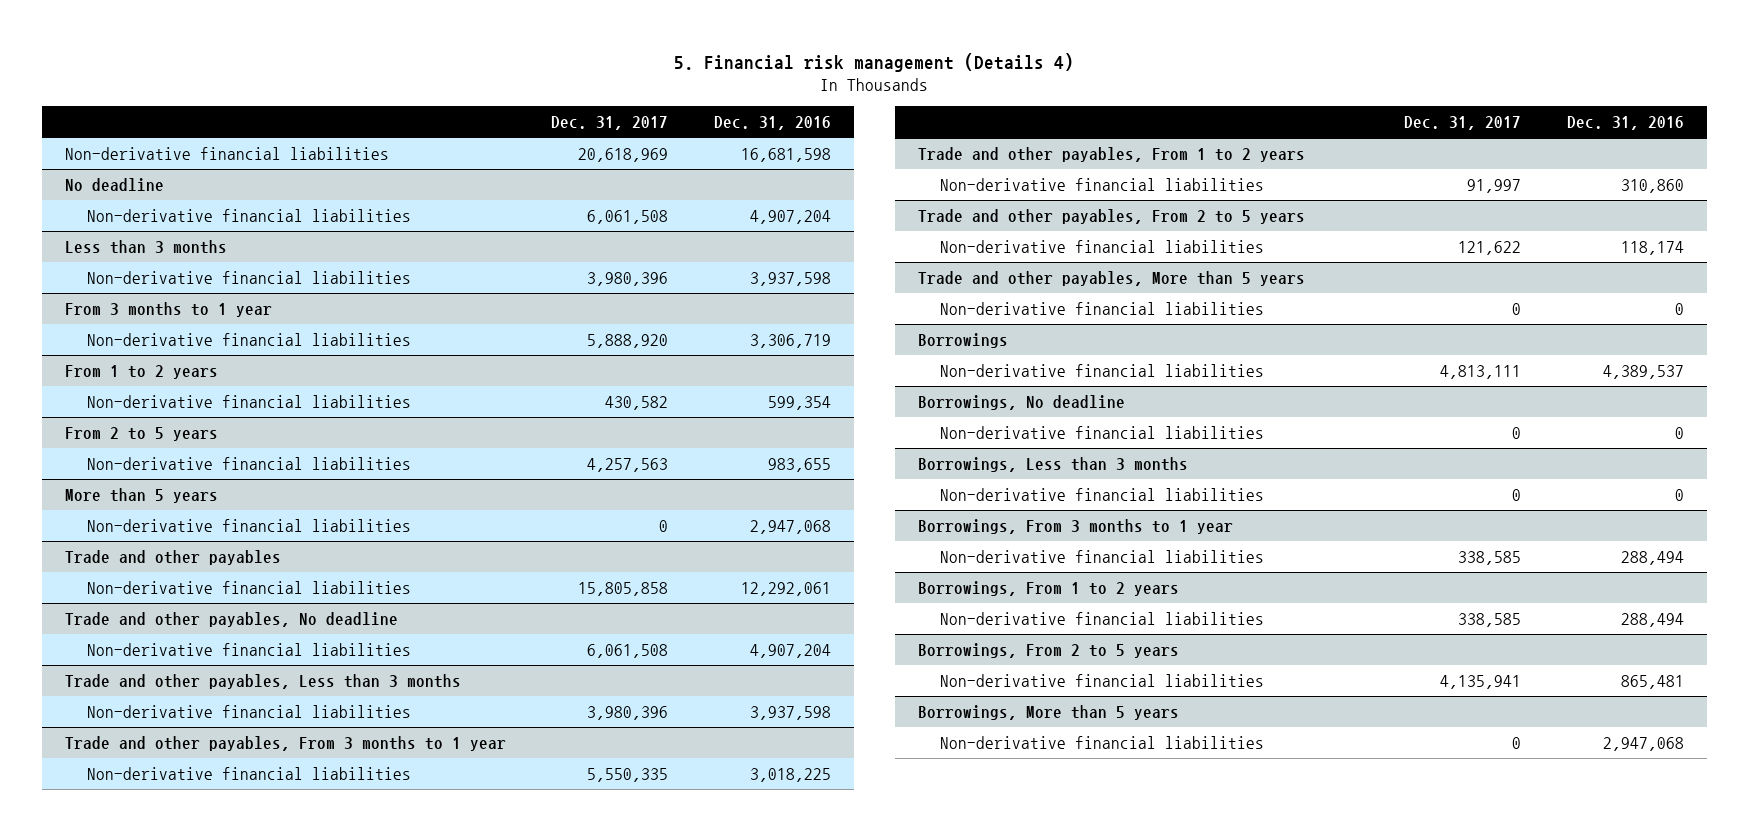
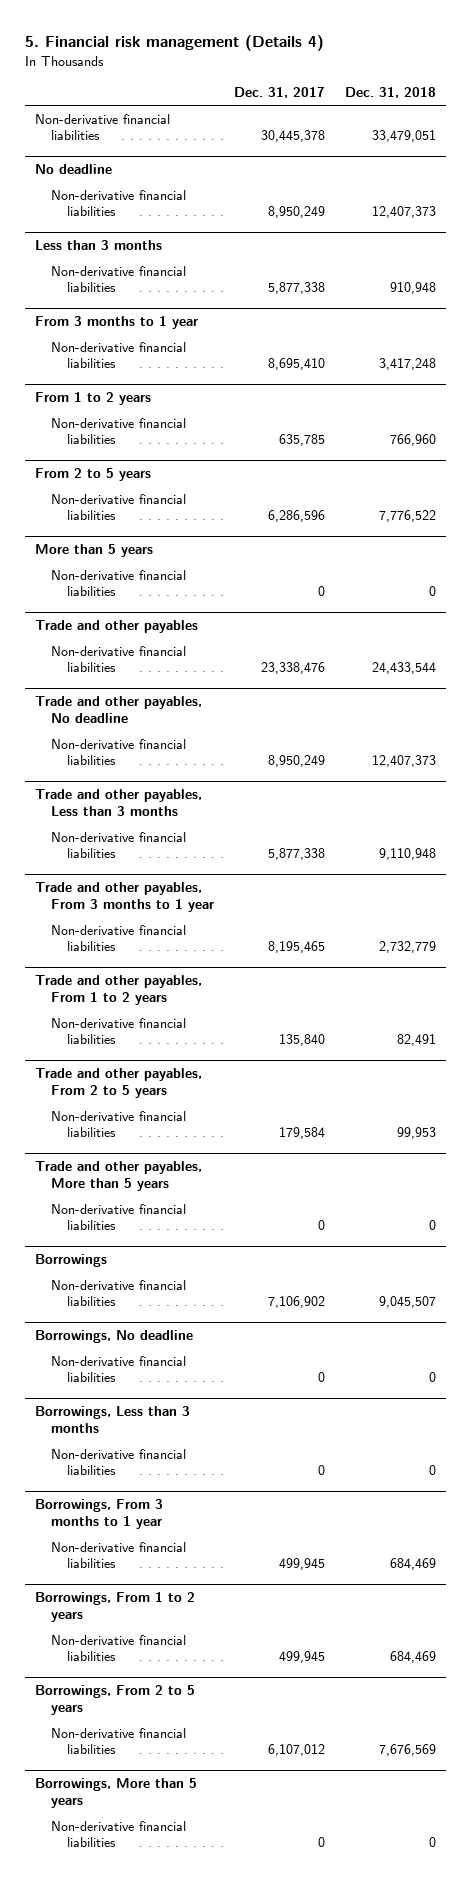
[713,116,831,131] Dec. 31, 2016 -> none
none -> [344,87,436,99] Dec. 31, 2018
[578,147,669,162] 20,618,969 -> [260,130,325,143] 30,445,378
[587,209,669,224] 6,061,508 -> [267,206,325,219] 8,950,249
[587,271,669,286] 3,980,396 -> [267,282,325,295] 5,877,338
[587,333,669,348] 5,888,920 -> [267,358,325,371] 8,695,410
[605,395,669,410] 430,582 -> [278,434,325,447] 635,785
[587,457,669,472] 4,257,563 -> [267,510,325,523] 6,286,596
[578,581,669,596] 15,805,858 -> [260,662,325,675] 23,338,476
[587,643,669,658] 6,061,508 -> [267,755,325,768] 8,950,249
[587,705,669,720] 3,980,396 -> [267,848,325,861] 5,877,338
[587,767,669,782] 5,550,335 -> [267,941,325,954] 8,195,465
[1467,178,1522,193] 91,997 -> [278,1034,325,1047] 135,840
[1458,240,1522,255] 121,622 -> [278,1127,325,1140] 179,584
[1440,364,1522,379] 4,813,111 -> [267,1296,325,1309] 7,106,902
[1458,550,1522,565] 338,585 -> [278,1558,325,1571] 499,945
[1458,612,1522,627] 338,585 -> [278,1651,325,1664] 499,945
[1440,674,1522,689] 4,135,941 -> [267,1744,325,1757] 6,107,012

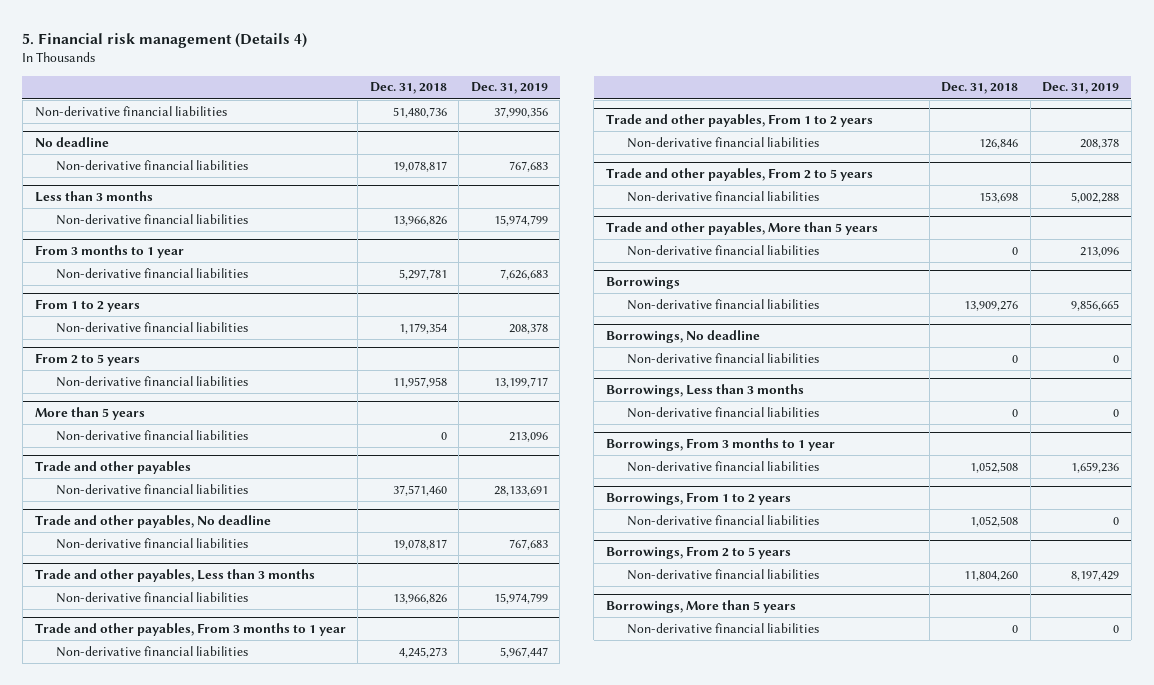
[233,87,325,99] Dec. 31, 2017 -> none
none -> [470,82,548,95] Dec. 31, 2019
[371,130,436,143] 33,479,051 -> [392,106,447,118] 51,480,736
[371,206,436,219] 12,407,373 -> [392,160,447,172] 19,078,817
[389,282,436,295] 910,948 -> [392,215,447,226] 13,966,826
[378,358,436,371] 3,417,248 -> [398,268,447,280] 5,297,781
[389,434,436,447] 766,960 -> [398,322,447,334] 1,179,354
[378,510,436,523] 7,776,522 -> [392,376,447,388] 11,957,958
[371,662,436,675] 24,433,544 -> [392,484,447,496] 37,571,460
[371,755,436,768] 12,407,373 -> [392,538,447,550] 19,078,817
[378,848,436,861] 9,110,948 -> [392,593,447,604] 13,966,826
[378,941,436,954] 2,732,779 -> [398,646,447,658] 4,245,273
[396,1034,436,1047] 82,491 -> [979,138,1019,149] 126,846
[396,1127,436,1140] 99,953 -> [979,191,1019,203] 153,698
[378,1296,436,1309] 9,045,507 -> [964,299,1019,311] 13,909,276
[389,1558,436,1571] 684,469 -> [970,461,1019,473] 1,052,508
[389,1651,436,1664] 684,469 -> [970,515,1019,527] 1,052,508
[378,1744,436,1757] 7,676,569 -> [964,570,1019,581] 11,804,260

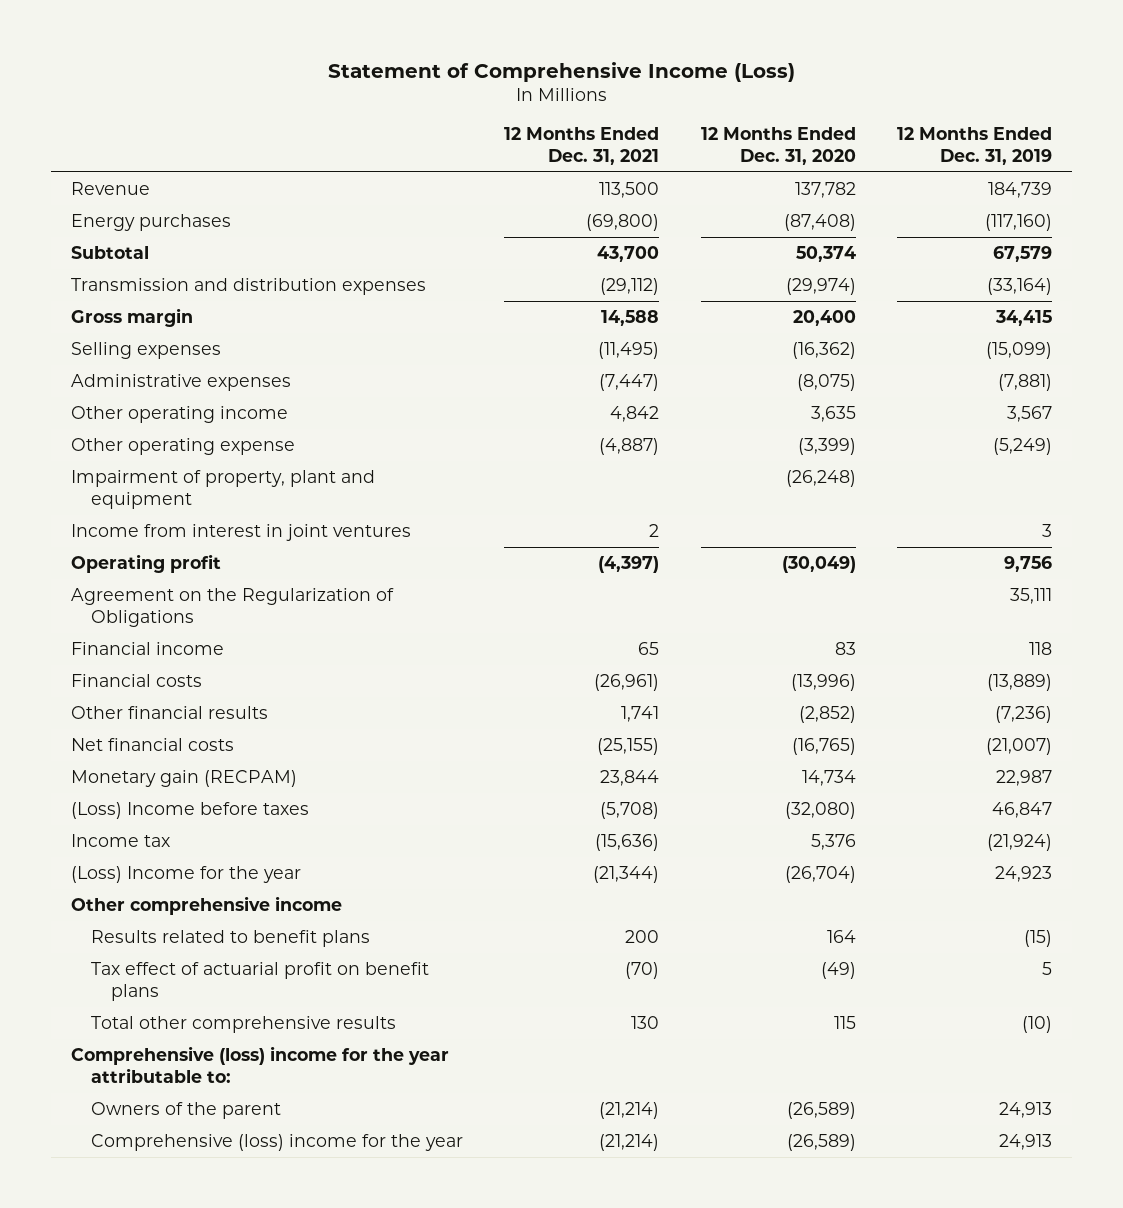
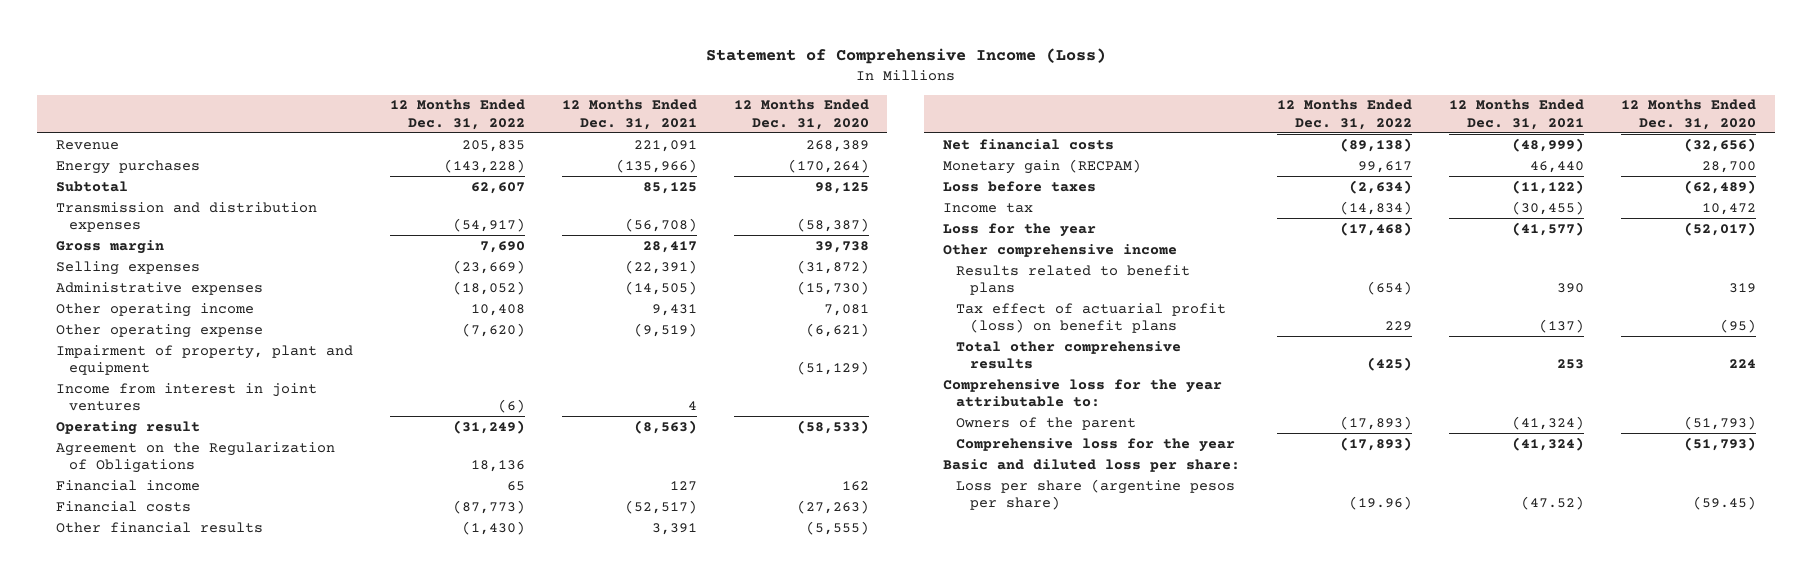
[896,127,1052,165] 12 Months Ended Dec. 31, 2019 -> none
none -> [389,99,525,130] 12 Months Ended Dec. 31, 2022
[599,182,660,199] 113,500 -> [633,139,697,152] 221,091
[794,182,856,199] 137,782 -> [805,139,869,152] 268,389
[586,214,660,232] (69,800) -> [615,158,697,173] (135,966)
[783,214,856,232] (87,408) -> [787,158,869,173] (170,264)
[597,246,660,263] 43,700 -> [642,181,697,194] 85,125
[795,246,856,263] 50,374 -> [814,181,869,194] 98,125
[600,278,660,296] (29,112) -> [624,217,697,232] (56,708)
[785,278,856,296] (29,974) -> [796,217,869,232] (58,387)
[601,310,660,327] 14,588 -> [642,240,697,253] 28,417
[792,310,856,327] 20,400 -> [814,240,869,253] 39,738
[598,342,660,360] (11,495) -> [624,259,697,274] (22,391)
[791,342,856,360] (16,362) -> [796,259,869,274] (31,872)
[599,374,660,392] (7,447) -> [624,280,697,295] (14,505)
[796,374,856,392] (8,075) -> [796,280,869,295] (15,730)
[610,406,660,423] 4,842 -> [651,303,697,316] 9,431
[810,406,856,423] 3,635 -> [823,303,869,316] 7,081
[599,438,660,456] (4,887) -> [633,322,697,337] (9,519)
[797,438,856,456] (3,399) -> [805,322,869,337] (6,621)
[785,470,856,488] (26,248) -> [796,360,869,375] (51,129)
[649,524,660,538] 2 -> [687,400,697,410] 4
[71,554,222,574] Operating profit -> [55,420,200,435] Operating result
[598,556,660,574] (4,397) -> [633,419,697,434] (8,563)
[781,556,856,574] (30,049) -> [796,419,869,434] (58,533)
[638,642,660,656] 65 -> [669,480,697,491] 127
[834,642,856,656] 83 -> [841,480,869,491] 162
[594,674,660,692] (26,961) -> [624,499,697,514] (52,517)
[790,674,856,692] (13,996) -> [796,499,869,514] (27,263)
[621,706,660,723] 1,741 -> [651,522,697,535] 3,391
[798,706,856,724] (2,852) -> [805,520,869,535] (5,555)
[597,738,660,756] (25,155) -> [1511,137,1584,152] (48,999)
[791,738,856,756] (16,765) -> [1684,137,1757,152] (32,656)
[600,770,660,787] 23,844 -> [1529,160,1584,173] 46,440
[801,770,856,787] 14,734 -> [1702,160,1757,173] 28,700
[71,802,310,820] (Loss) Income before taxes -> [942,180,1096,192] Loss before taxes
[600,802,660,820] (5,708) -> [1511,179,1584,194] (11,122)
[784,802,856,820] (32,080) -> [1684,179,1757,194] (62,489)
[595,834,660,852] (15,636) -> [1511,200,1584,215] (30,455)
[810,834,856,851] 5,376 -> [1702,202,1757,215] 10,472
[71,866,302,884] (Loss) Income for the year -> [942,222,1096,237] Loss for the year
[593,866,660,884] (21,344) -> [1511,221,1584,236] (41,577)
[784,866,856,884] (26,704) -> [1684,221,1757,236] (52,017)
[625,930,660,944] 200 -> [1556,282,1584,293] 390
[826,930,856,944] 164 -> [1729,282,1757,293] 319
[91,962,430,1001] Tax effect of actuarial profit on benefit plans -> [956,302,1227,333] Tax effect of actuarial profit (loss) on benefit plans
[625,962,660,980] (70) -> [1538,318,1584,333] (137)
[820,962,856,980] (49) -> [1720,318,1757,333] (95)
[631,1016,660,1030] 130 -> [1556,358,1584,369] 253
[833,1016,856,1030] 115 -> [1729,358,1757,368] 224
[71,1046,450,1083] Comprehensive (loss) income for the year attributable to: -> [942,378,1222,407] Comprehensive loss for the year attributable to:
[599,1102,660,1120] (21,214) -> [1511,415,1584,430] (41,324)
[786,1102,856,1120] (26,589) -> [1684,415,1757,430] (51,793)
[91,1134,464,1152] Comprehensive (loss) income for the year -> [956,437,1236,452] Comprehensive loss for the year
[599,1134,660,1152] (21,214) -> [1511,436,1584,451] (41,324)
[786,1134,856,1152] (26,589) -> [1684,436,1757,451] (51,793)
none -> [942,458,1240,472] Basic and diluted loss per share:
none -> [956,478,1236,510] Loss per share (argentine pesos per share)

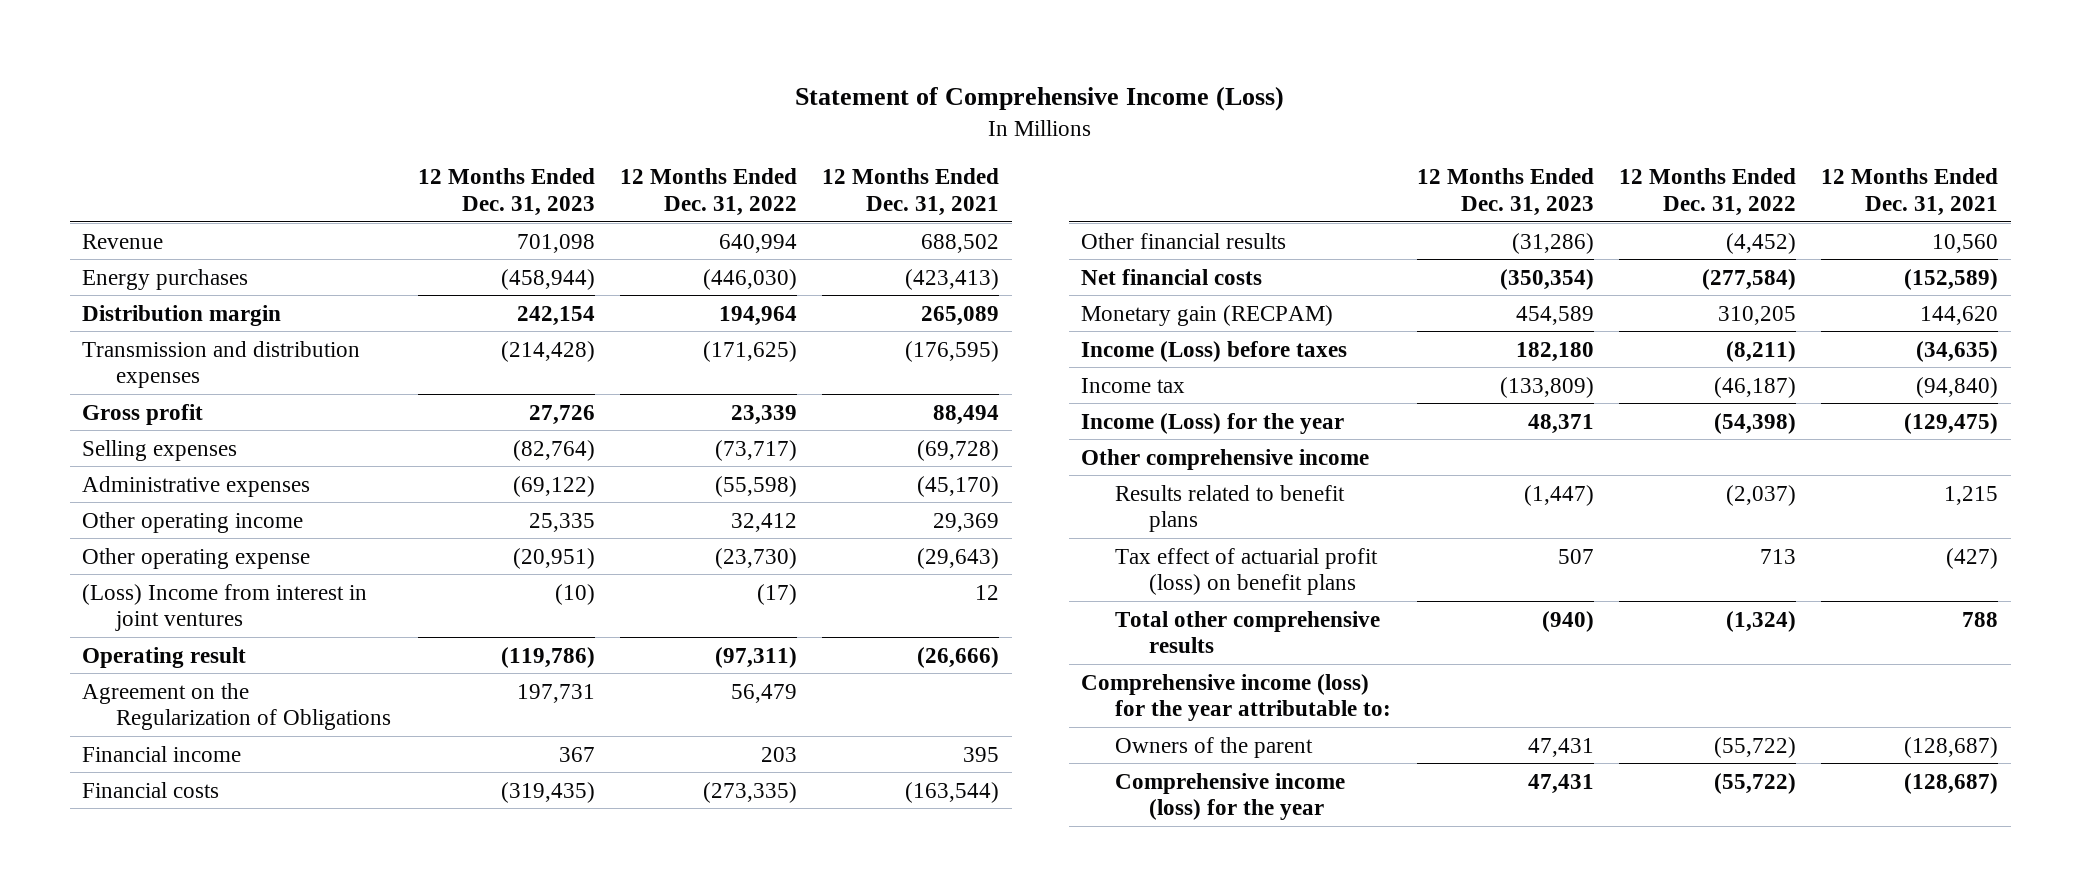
[733,99,869,130] 12 Months Ended Dec. 31, 2020 -> none
none -> [417,168,595,216] 12 Months Ended Dec. 31, 2023
[55,180,128,192] Subtotal -> none
[55,344,353,375] Impairment of property, plant and equipment -> none
[461,139,525,152] 205,835 -> [718,233,797,253] 640,994
[633,139,697,152] 221,091 -> [921,233,1000,253] 688,502
[443,158,525,173] (143,228) -> [702,268,797,290] (446,030)
[615,158,697,173] (135,966) -> [905,268,1000,290] (423,413)
none -> [82,304,282,326] Distribution margin
[452,217,525,232] (54,917) -> [702,340,797,362] (171,625)
[624,217,697,232] (56,708) -> [905,340,1000,362] (176,595)
[55,239,164,254] Gross margin -> [82,403,204,425] Gross profit
[479,240,525,253] 7,690 -> [730,404,797,425] 23,339
[642,240,697,253] 28,417 -> [933,404,1000,425] 88,494
[452,259,525,274] (23,669) -> [714,439,797,461] (73,717)
[624,259,697,274] (22,391) -> [917,439,1000,461] (69,728)
[452,280,525,295] (18,052) -> [714,475,797,497] (55,598)
[624,280,697,295] (14,505) -> [917,475,1000,497] (45,170)
[470,303,525,316] 10,408 -> [730,512,797,532] 32,412
[651,303,697,316] 9,431 -> [933,512,1000,532] 29,369
[461,322,525,337] (7,620) -> [714,547,797,569] (23,730)
[633,322,697,337] (9,519) -> [917,547,1000,569] (29,643)
[55,382,317,411] Income from interest in joint ventures -> [82,583,368,632] (Loss) Income from interest in joint ventures
[497,398,525,413] (6) -> [756,583,797,605] (17)
[687,400,697,410] 4 -> [975,584,1000,600] 12
[452,419,525,434] (31,249) -> [714,646,797,668] (97,311)
[633,419,697,434] (8,563) -> [917,646,1000,668] (26,666)
[470,459,525,472] 18,136 -> [730,683,797,703] 56,479
[506,480,525,491] 65 -> [760,746,797,762] 203
[669,480,697,491] 127 -> [963,746,1000,762] 395
[452,499,525,514] (87,773) -> [702,781,797,803] (273,335)
[624,499,697,514] (52,517) -> [905,781,1000,803] (163,544)
[461,520,525,535] (1,430) -> [1725,232,1796,254] (4,452)
[651,522,697,535] 3,391 -> [1932,233,1999,253] 10,560
[1339,137,1412,152] (89,138) -> [1701,268,1796,290] (277,584)
[1511,137,1584,152] (48,999) -> [1904,268,1999,290] (152,589)
[1357,160,1412,173] 99,617 -> [1717,305,1796,325] 310,205
[1529,160,1584,173] 46,440 -> [1920,305,1999,325] 144,620
[942,180,1096,192] Loss before taxes -> [1081,340,1348,362] Income (Loss) before taxes
[1348,179,1412,194] (2,634) -> [1725,340,1796,362] (8,211)
[1511,179,1584,194] (11,122) -> [1916,340,1999,362] (34,635)
[1339,200,1412,215] (14,834) -> [1713,376,1796,398] (46,187)
[1511,200,1584,215] (30,455) -> [1916,376,1999,398] (94,840)
[942,222,1096,237] Loss for the year -> [1081,412,1345,434] Income (Loss) for the year
[1339,221,1412,236] (17,468) -> [1713,412,1796,434] (54,398)
[1511,221,1584,236] (41,577) -> [1904,412,1999,434] (129,475)
[942,458,1240,472] Basic and diluted loss per share: -> none
[956,478,1236,510] Loss per share (argentine pesos per share) -> none
[1366,280,1412,295] (654) -> [1725,484,1796,506] (2,037)
[1556,282,1584,293] 390 -> [1944,485,1999,505] 1,215
[1384,320,1412,331] 229 -> [1759,548,1796,564] 713
[1538,318,1584,333] (137) -> [1946,547,1999,569] (427)
[1366,356,1412,371] (425) -> [1725,610,1796,632] (1,324)
[1556,358,1584,369] 253 -> [1962,611,1999,627] 788
[942,378,1222,407] Comprehensive loss for the year attributable to: -> [1081,673,1392,722] Comprehensive income (loss) for the year attributable to:
[1339,415,1412,430] (17,893) -> [1713,736,1796,758] (55,722)
[1511,415,1584,430] (41,324) -> [1904,736,1999,758] (128,687)
[956,437,1236,452] Comprehensive loss for the year -> [1115,772,1346,821] Comprehensive income (loss) for the year
[1339,436,1412,451] (17,893) -> [1713,772,1796,794] (55,722)
[1511,436,1584,451] (41,324) -> [1904,772,1999,794] (128,687)

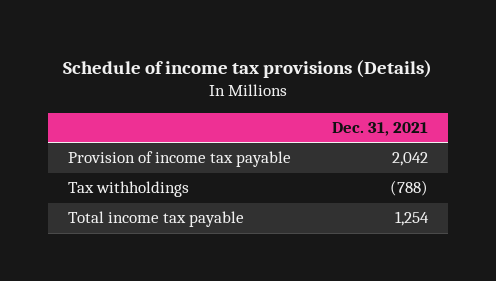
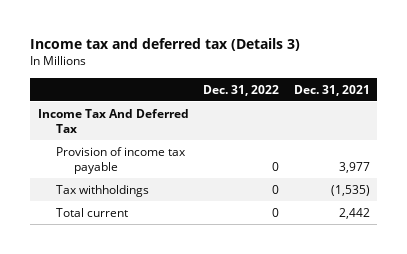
[63,59,433,78] Schedule of income tax provisions (Details) -> [30,38,301,52] Income tax and deferred tax (Details 3)
none -> [203,84,280,96] Dec. 31, 2022
none -> [37,109,189,133] Income Tax And Deferred Tax
[391,152,428,167] 2,042 -> [338,161,370,173] 3,977
[389,180,428,197] (788) -> [330,185,370,197] (1,535)
[68,211,245,228] Total income tax payable -> [55,208,128,218] Total current
[394,211,429,227] 1,254 -> [338,208,370,220] 2,442

